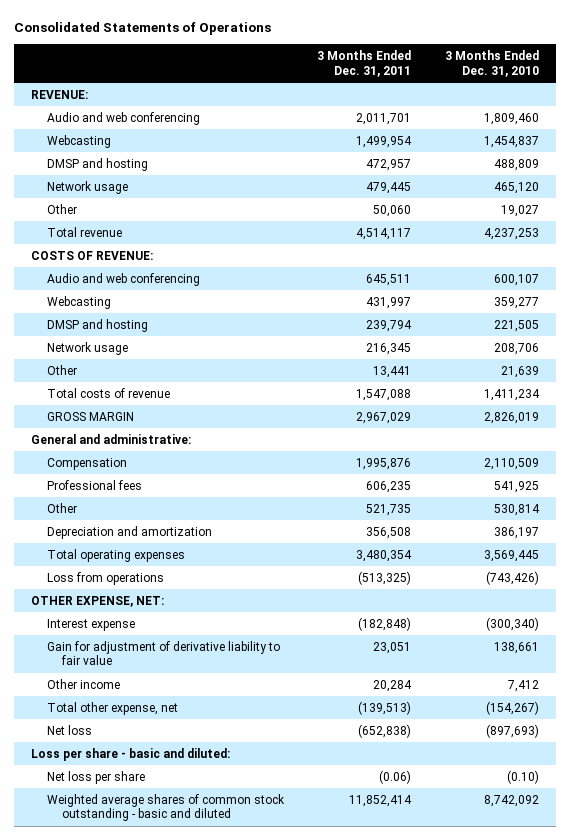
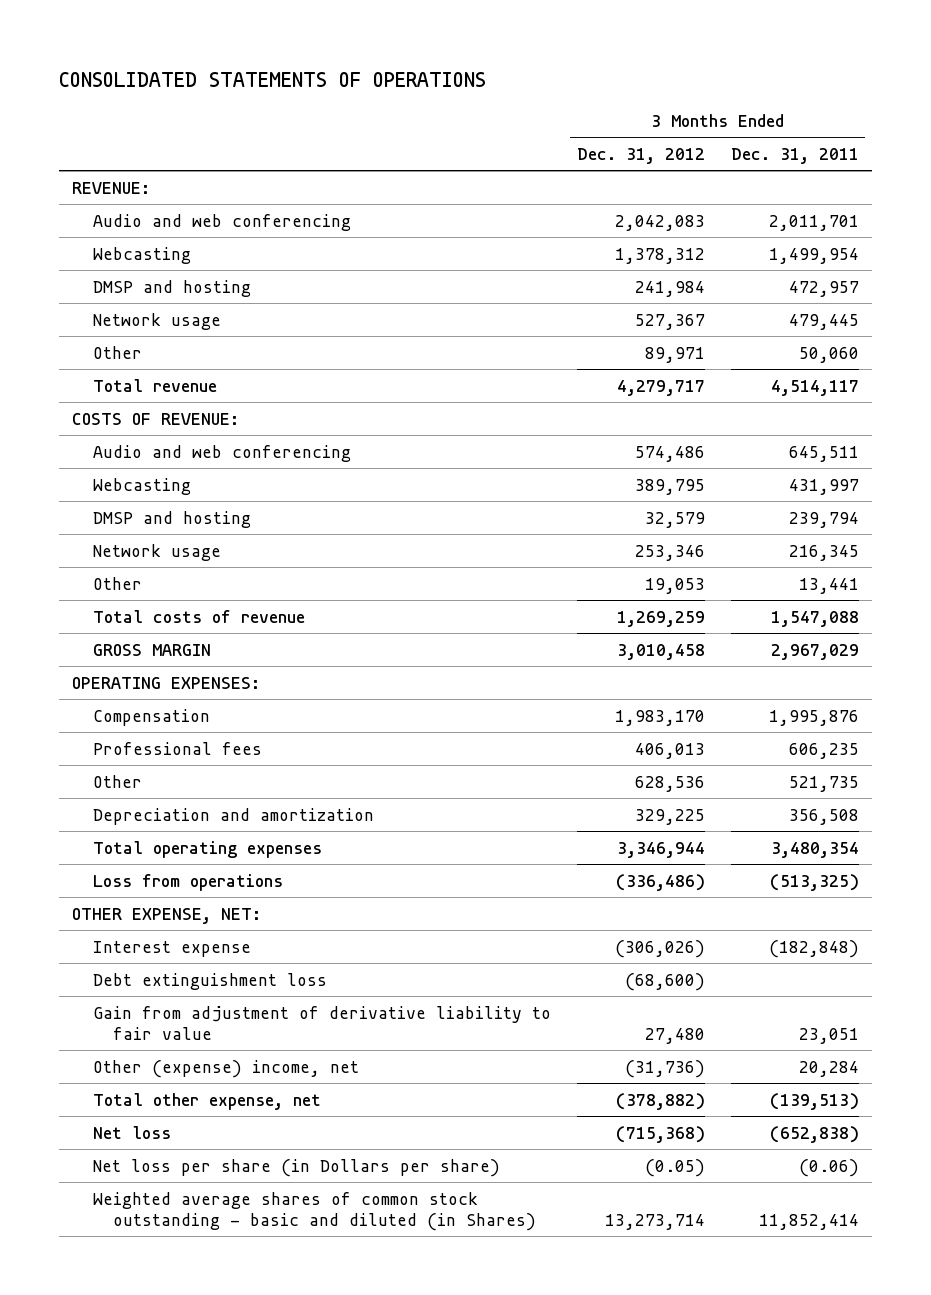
[14,22,272,36] Consolidated Statements of Operations -> [58,71,486,87] CONSOLIDATED STATEMENTS OF OPERATIONS
[445,50,540,77] 3 Months Ended Dec. 31, 2010 -> none
none -> [576,147,705,164] Dec. 31, 2012
[31,433,192,444] General and administrative: -> none
none -> [71,676,260,689] OPERATING EXPENSES:
none -> [92,972,327,990] Debt extinguishment loss
[46,640,280,666] Gain for adjustment of derivative liability to fair value -> [92,1005,551,1040] Gain from adjustment of derivative liability to fair value
[46,678,120,689] Other income -> [92,1059,359,1078] Other (expense) income, net
[31,747,231,761] Loss per share - basic and diluted: -> none
[46,770,145,784] Net loss per share -> [92,1158,500,1177] Net loss per share (in Dollars per share)
[46,793,285,822] Weighted average shares of common stock outstanding - basic and diluted -> [92,1191,537,1231] Weighted average shares of common stock outstanding - basic and diluted (in Shares)

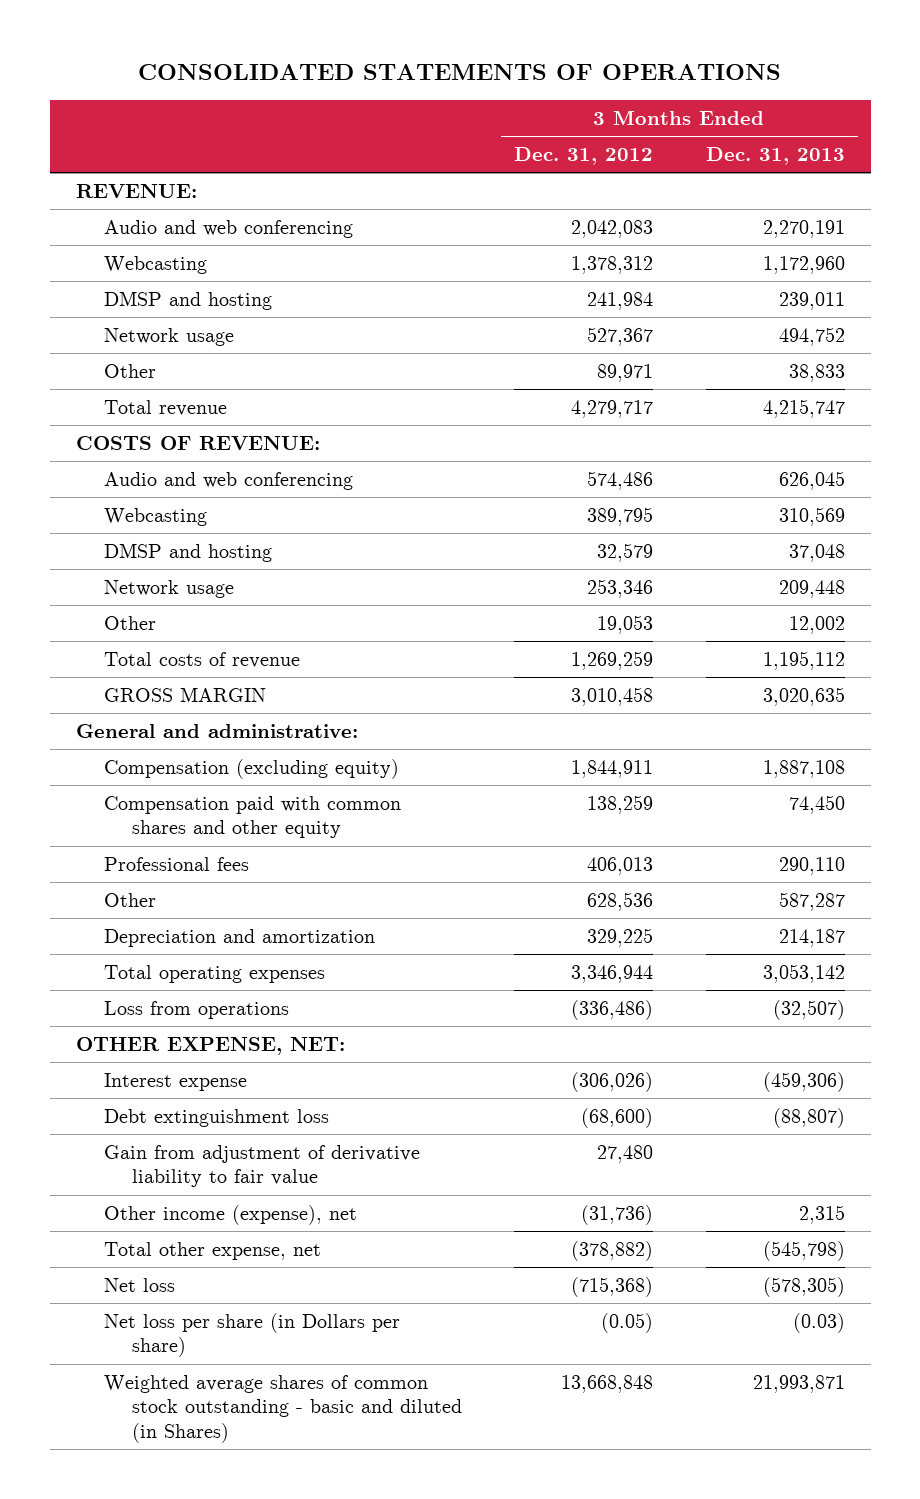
[730,147,859,164] Dec. 31, 2011 -> none
none -> [705,147,845,166] Dec. 31, 2013
[71,676,260,689] OPERATING EXPENSES: -> none
[92,708,210,726] Compensation -> none
none -> [75,723,358,738] General and administrative:
none -> [104,758,400,779] Compensation (excluding equity)
none -> [104,795,402,839] Compensation paid with common shares and other equity
[92,1059,359,1078] Other (expense) income, net -> [104,1204,358,1225] Other income (expense), net
[604,1213,705,1230] 13,273,714 -> [561,1374,654,1393] 13,668,848

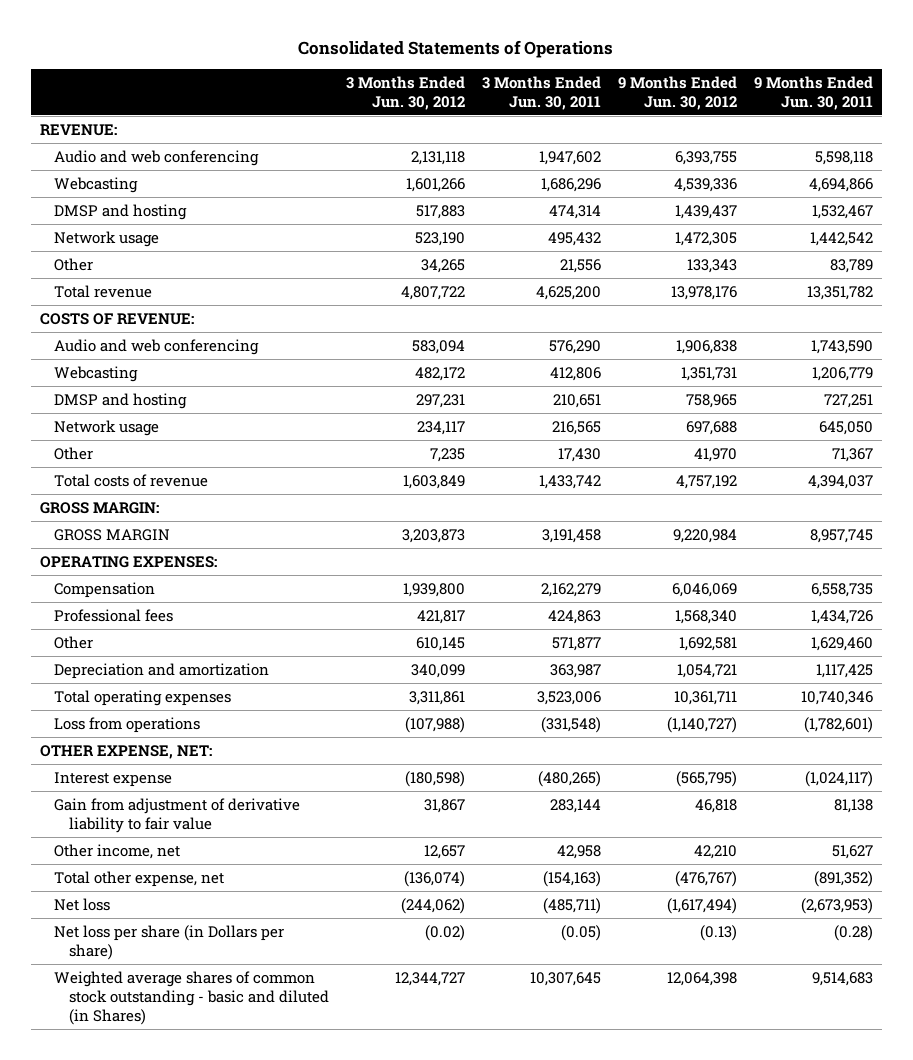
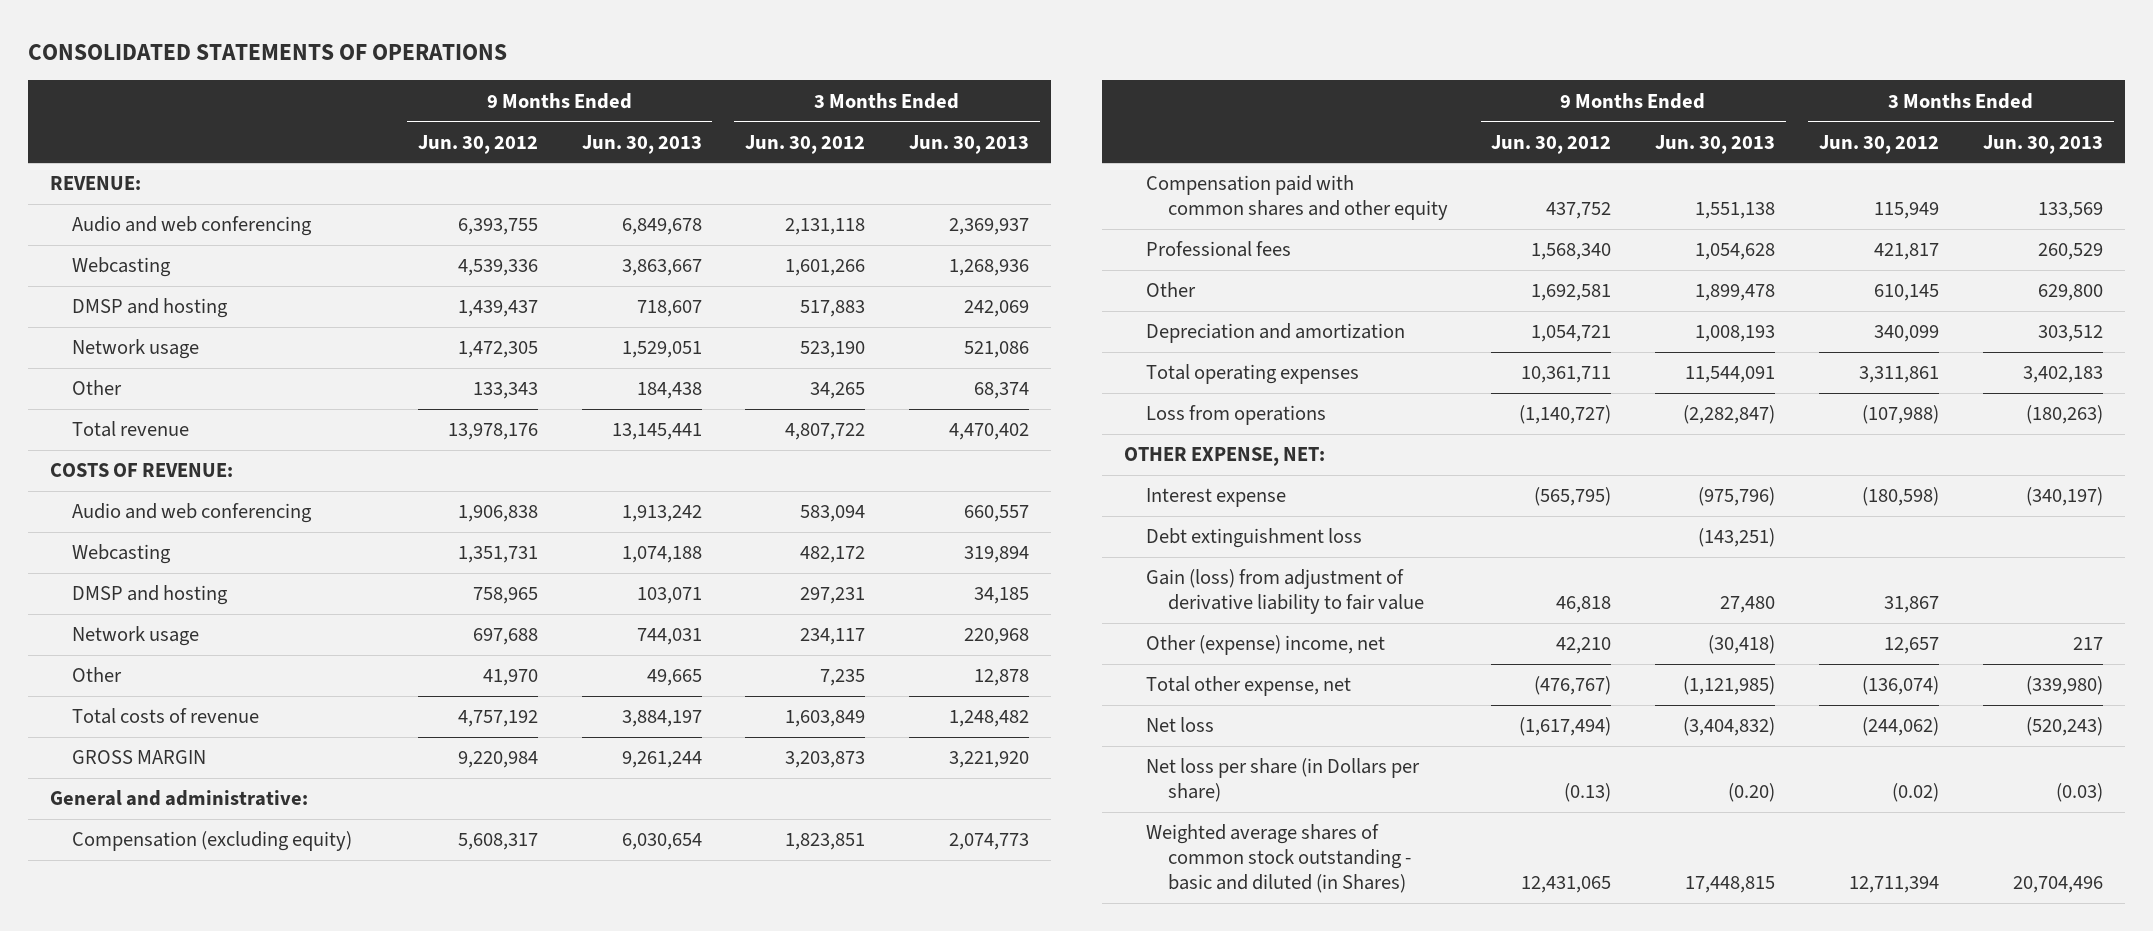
[298,39,614,58] Consolidated Statements of Operations -> [28,43,508,60] CONSOLIDATED STATEMENTS OF OPERATIONS
[482,75,602,110] 3 Months Ended Jun. 30, 2011 -> none
[754,75,874,110] 9 Months Ended Jun. 30, 2011 -> none
none -> [581,134,702,154] Jun. 30, 2013
none -> [909,134,1030,154] Jun. 30, 2013
[39,501,159,514] GROSS MARGIN: -> none
[39,555,217,568] OPERATING EXPENSES: -> none
none -> [50,790,309,807] General and administrative:
[54,581,156,598] Compensation -> [72,831,353,852] Compensation (excluding equity)
[403,582,466,597] 1,939,800 -> [785,833,866,851] 1,823,851
[672,582,738,597] 6,046,069 -> [457,833,538,851] 5,608,317
none -> [1145,175,1448,221] Compensation paid with common shares and other equity
none -> [1145,528,1362,549] Debt extinguishment loss
[54,797,301,833] Gain from adjustment of derivative liability to fair value -> [1145,569,1424,615] Gain (loss) from adjustment of derivative liability to fair value
[54,843,181,859] Other income, net -> [1145,635,1385,656] Other (expense) income, net
[395,971,466,986] 12,344,727 -> [1849,876,1940,894] 12,711,394
[667,971,738,986] 12,064,398 -> [1521,876,1612,894] 12,431,065

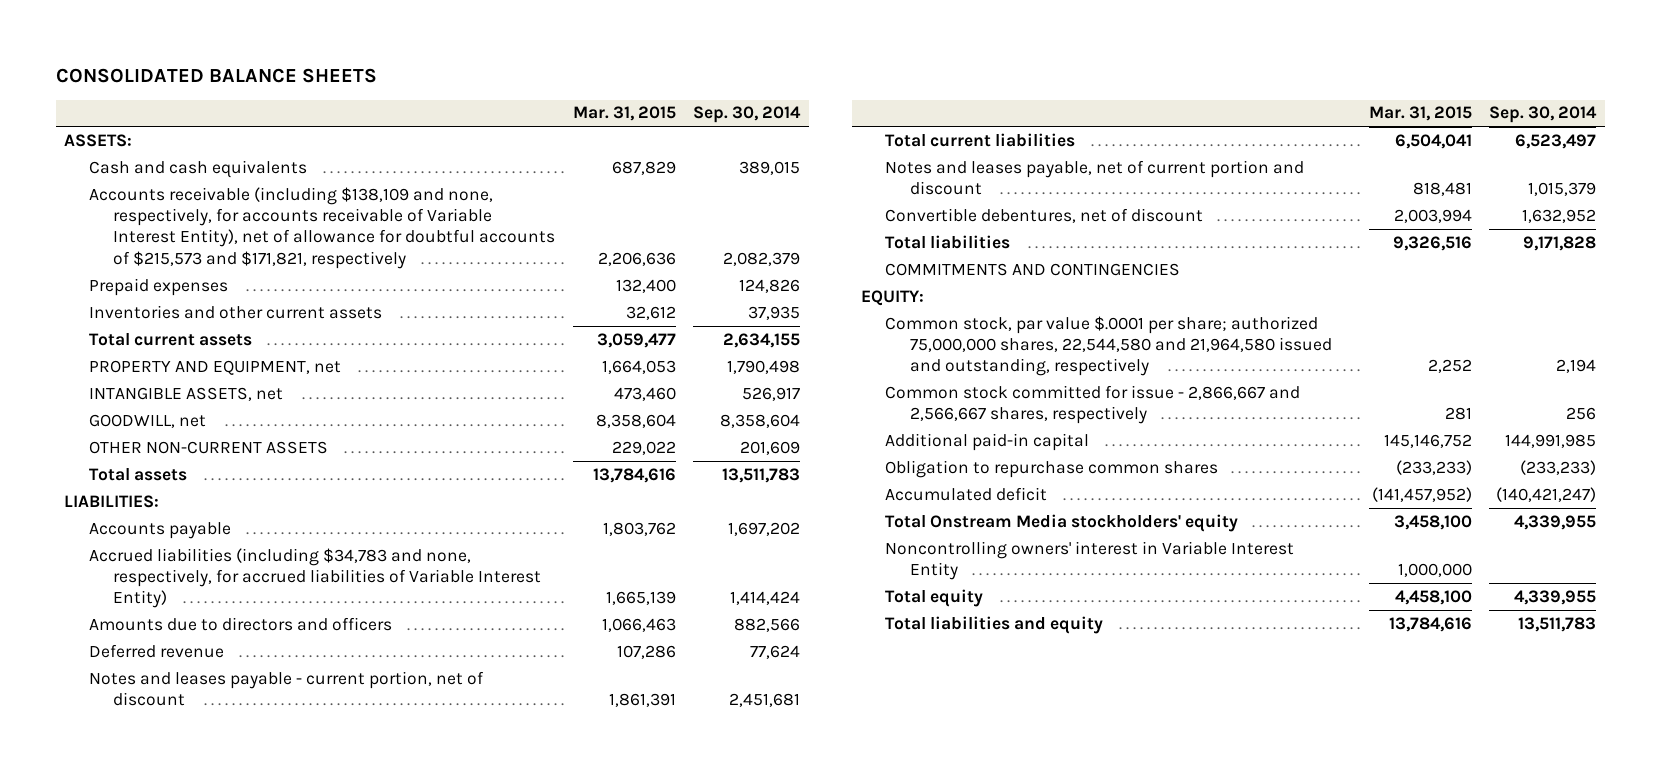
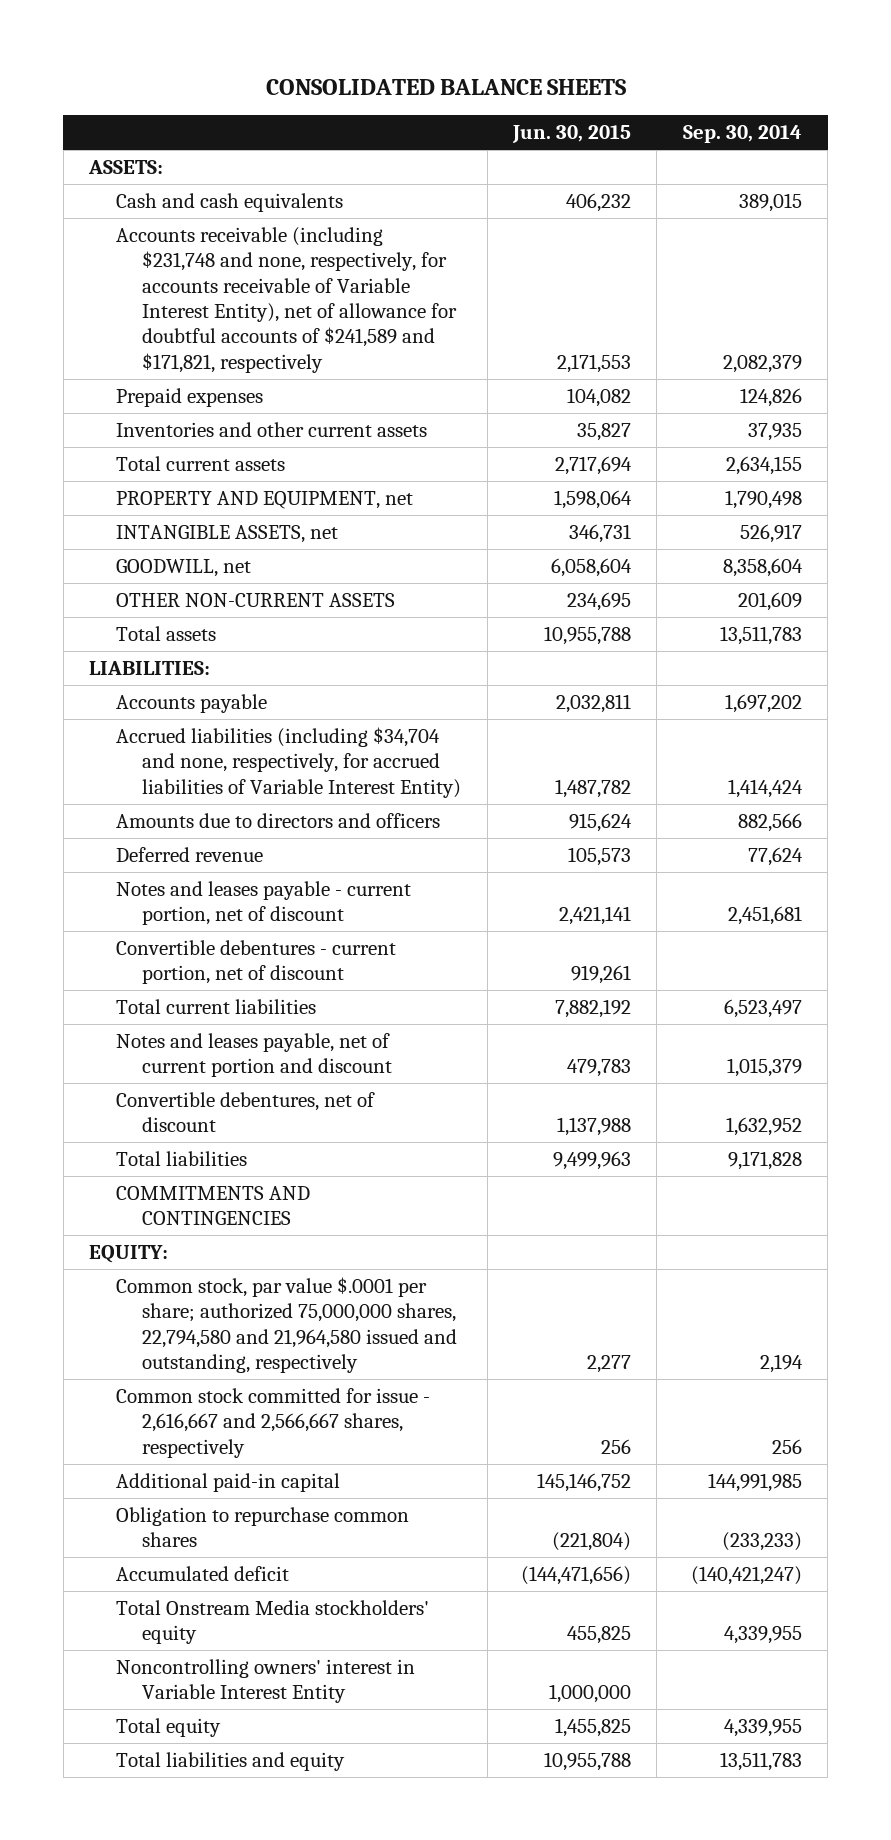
[572,106,676,122] Mar. 31, 2015 -> none
none -> [511,125,631,144] Jun. 30, 2015
[88,186,556,269] Accounts receivable (including $138,109 and none, respectively, for accounts receivable of Variable Interest Entity), net of allowance for doubtful accounts of $215,573 and $171,821, respectively -> [115,226,458,373] Accounts receivable (including $231,748 and none, respectively, for accounts receivable of Variable Interest Entity), net of allowance for doubtful accounts of $241,589 and $171,821, respectively
[88,547,542,609] Accrued liabilities (including $34,783 and none, respectively, for accrued liabilities of Variable Interest Entity) -> [115,726,462,798] Accrued liabilities (including $34,704 and none, respectively, for accrued liabilities of Variable Interest Entity)
none -> [115,939,396,985] Convertible debentures - current portion, net of discount
[885,315,1332,377] Common stock, par value $.0001 per share; authorized 75,000,000 shares, 22,544,580 and 21,964,580 issued and outstanding, respectively -> [115,1276,458,1374] Common stock, par value $.0001 per share; authorized 75,000,000 shares, 22,794,580 and 21,964,580 issued and outstanding, respectively
[885,384,1301,425] Common stock committed for issue - 2,866,667 and 2,566,667 shares, respectively -> [115,1387,430,1458] Common stock committed for issue - 2,616,667 and 2,566,667 shares, respectively

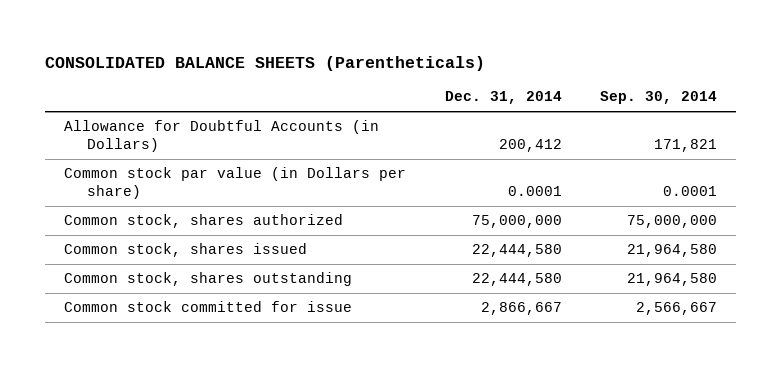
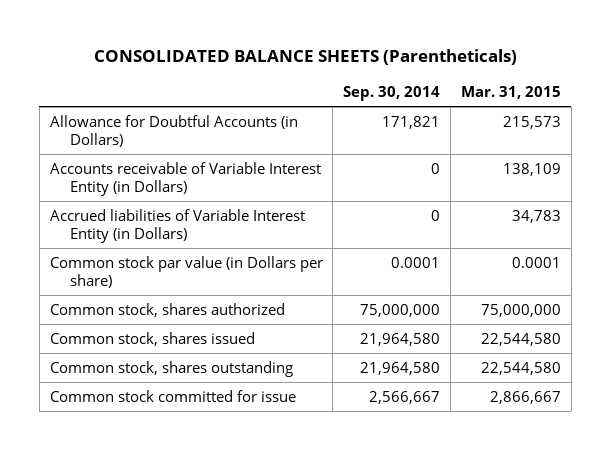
[444,91,562,105] Dec. 31, 2014 -> none
none -> [460,85,561,99] Mar. 31, 2015
none -> [49,161,321,196] Accounts receivable of Variable Interest Entity (in Dollars)
none -> [49,208,305,243] Accrued liabilities of Variable Interest Entity (in Dollars)

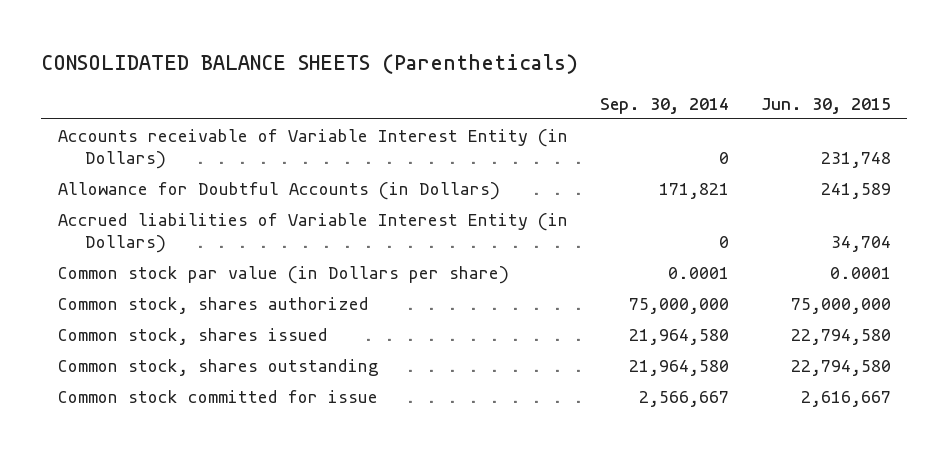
[460,85,561,99] Mar. 31, 2015 -> none
none -> [761,97,892,114] Jun. 30, 2015
[49,114,298,147] Allowance for Doubtful Accounts (in Dollars) -> [57,181,500,200] Allowance for Doubtful Accounts (in Dollars)

